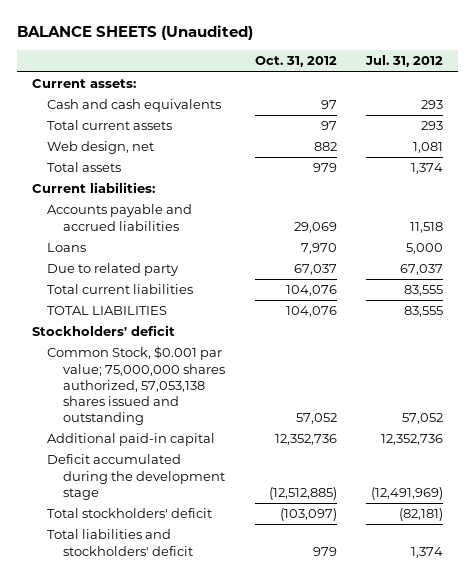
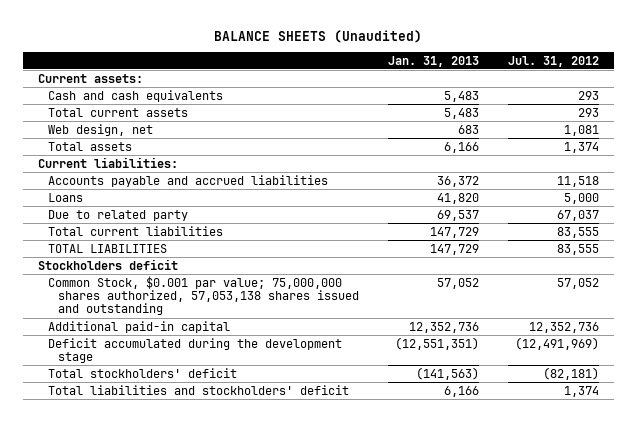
[254,56,337,68] Oct. 31, 2012 -> none
none -> [387,55,479,67] Jan. 31, 2013
[31,325,175,337] Stockholders' deficit -> [37,258,178,270] Stockholders deficit

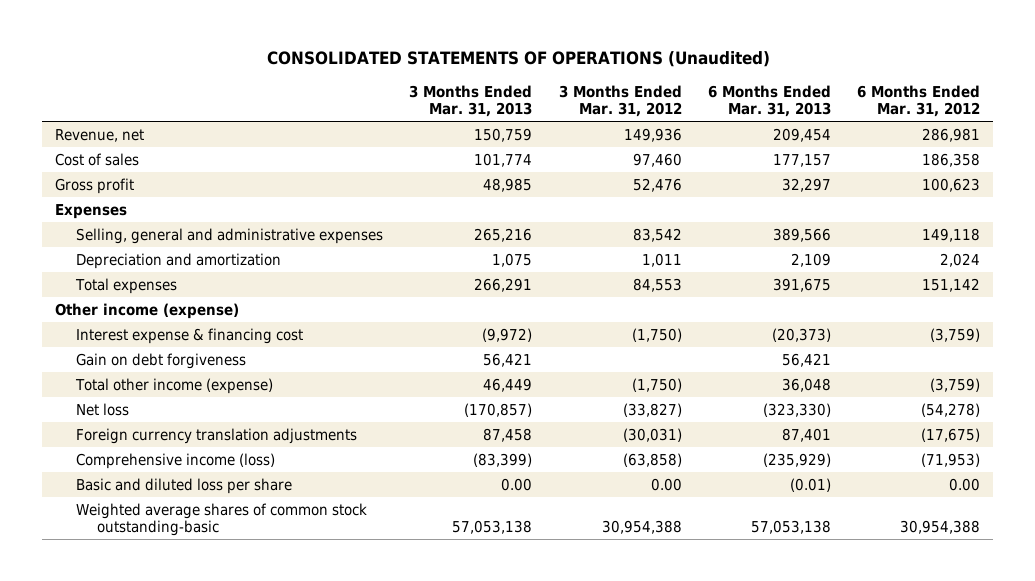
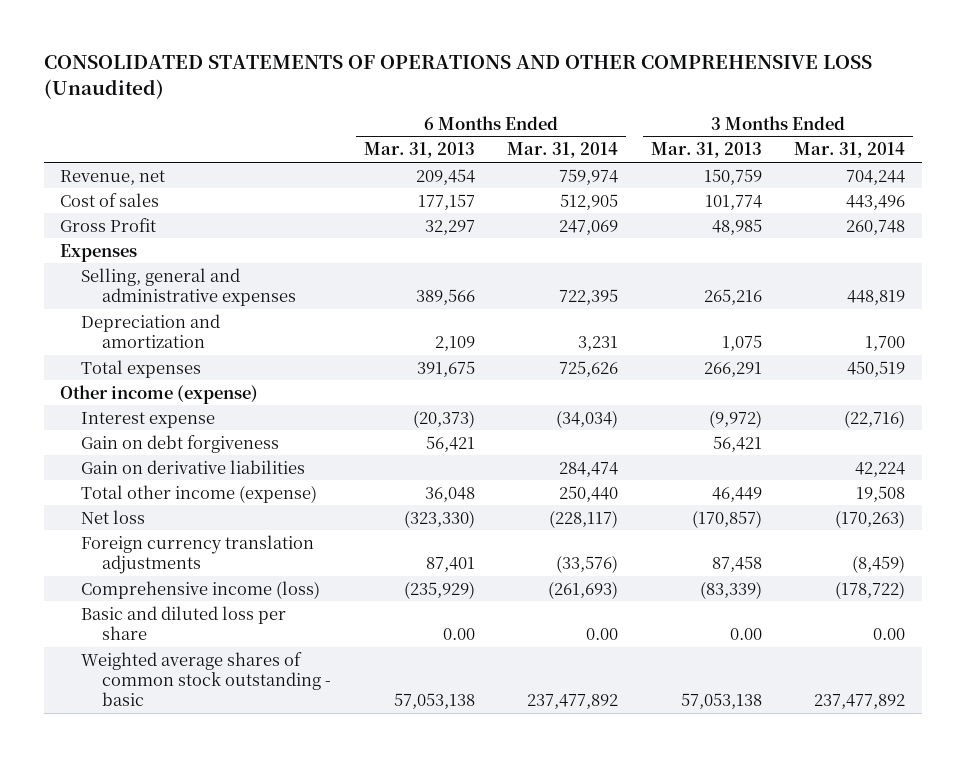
[266,51,770,68] CONSOLIDATED STATEMENTS OF OPERATIONS (Unaudited) -> [43,55,872,99] CONSOLIDATED STATEMENTS OF OPERATIONS AND OTHER COMPREHENSIVE LOSS (Unaudited)
[558,84,682,118] 3 Months Ended Mar. 31, 2012 -> none
[857,84,981,118] 6 Months Ended Mar. 31, 2012 -> none
none -> [507,142,619,159] Mar. 31, 2014
none -> [794,142,906,159] Mar. 31, 2014
[55,177,135,194] Gross profit -> [59,217,156,232] Gross Profit
[76,327,304,344] Interest expense & financing cost -> [81,411,216,428] Interest expense
none -> [81,459,306,474] Gain on derivative liabilities
[473,452,533,467] (83,399) -> [699,580,762,599] (83,339)
[789,477,831,492] (0.01) -> [442,627,475,640] 0.00
[76,502,368,537] Weighted average shares of common stock outstanding-basic -> [81,651,332,707] Weighted average shares of common stock outstanding - basic

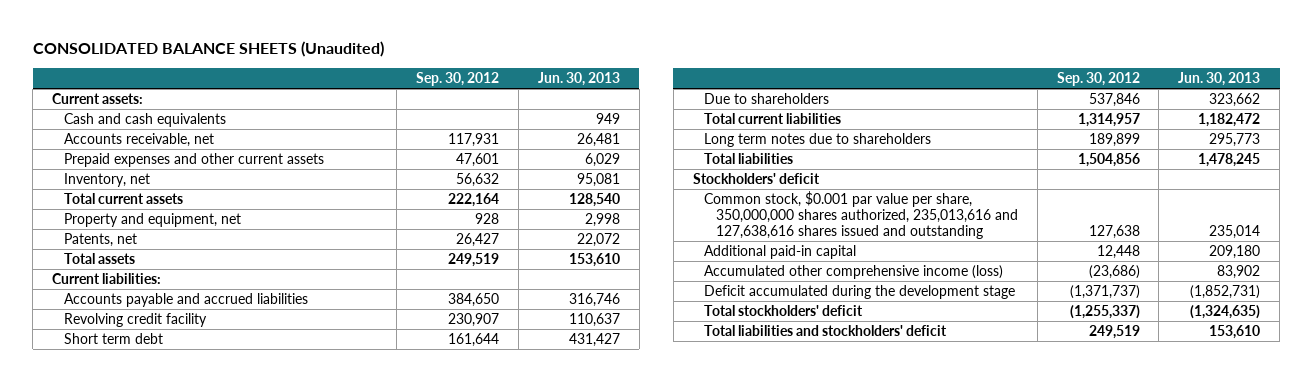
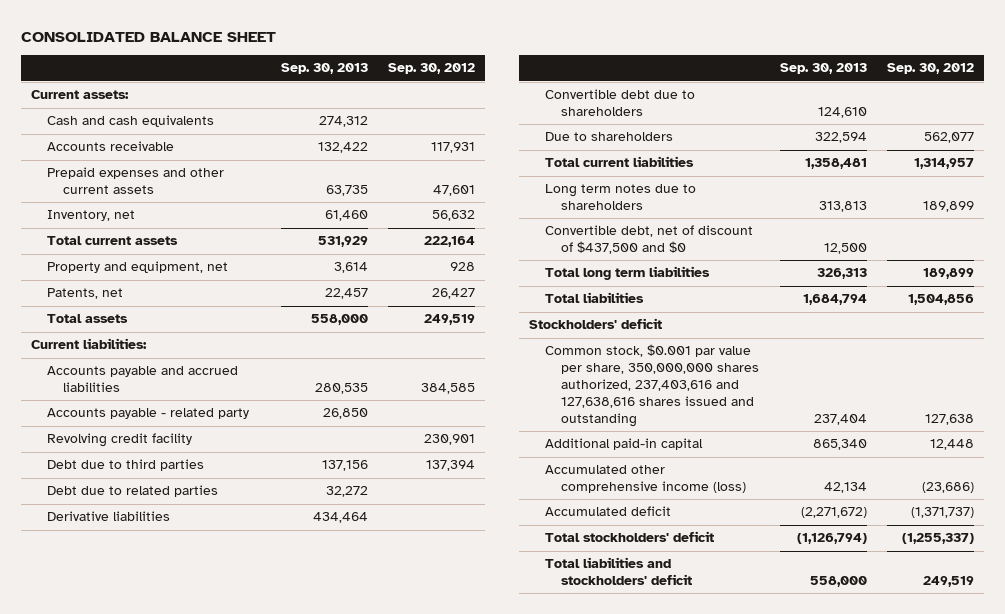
[32,41,384,58] CONSOLIDATED BALANCE SHEETS (Unaudited) -> [20,31,276,42] CONSOLIDATED BALANCE SHEET
[537,71,620,86] Jun. 30, 2013 -> none
none -> [281,63,369,75] Sep. 30, 2013
[63,133,214,148] Accounts receivable, net -> [46,141,174,152] Accounts receivable
[63,333,163,345] Short term debt -> none
[448,293,500,308] 384,650 -> [421,383,476,395] 384,585
none -> [46,408,249,420] Accounts payable - related party
[448,313,500,328] 230,907 -> [424,434,476,446] 230,901
none -> [46,459,204,472] Debt due to third parties
none -> [46,485,218,498] Debt due to related parties
none -> [46,511,170,522] Derivative liabilities
none -> [545,89,696,117] Convertible debt due to shareholders
[1088,93,1140,108] 537,846 -> [923,132,974,144] 562,077
none -> [545,225,754,255] Convertible debt, net of discount of $437,500 and $0
none -> [545,266,711,281] Total long term liabilities
[704,191,1018,239] Common stock, $0.001 par value per share, 350,000,000 shares authorized, 235,013,616 and 127,638,616 shares issued and outstanding -> [545,344,760,427] Common stock, $0.001 par value per share, 350,000,000 shares authorized, 237,403,616 and 127,638,616 shares issued and outstanding
[704,285,1016,300] Deficit accumulated during the development stage -> [545,506,672,517] Accumulated deficit

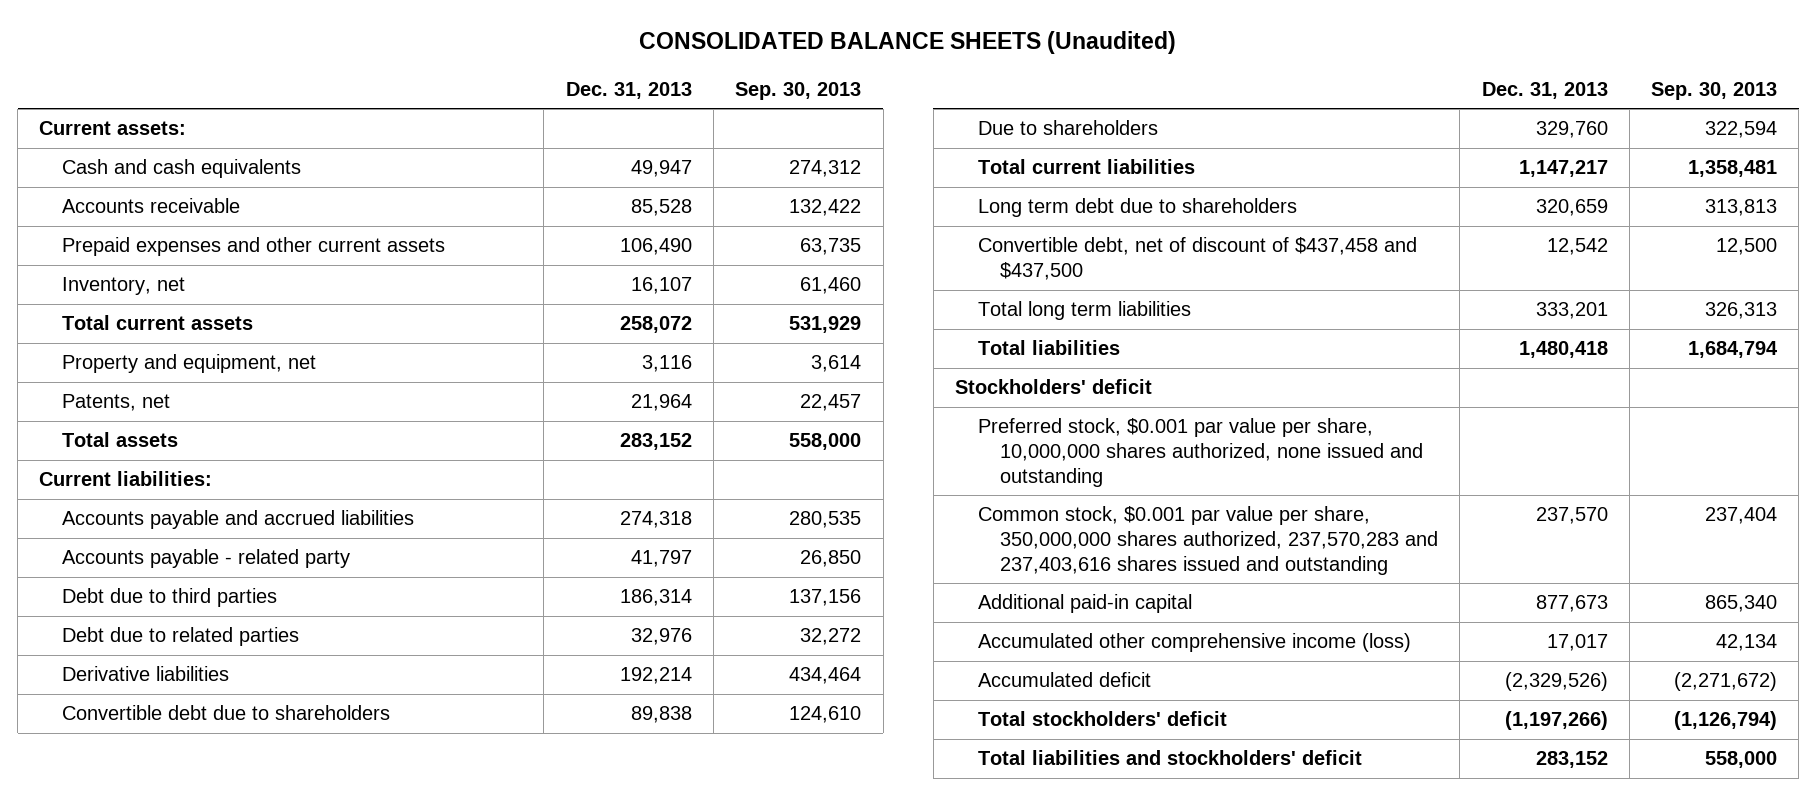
[20,31,276,42] CONSOLIDATED BALANCE SHEET -> [639,30,1177,54] CONSOLIDATED BALANCE SHEETS (Unaudited)
[388,63,476,75] Sep. 30, 2012 -> none
none -> [565,81,692,99] Dec. 31, 2013
[46,433,192,448] Revolving credit facility -> none
[545,184,697,211] Long term notes due to shareholders -> [977,198,1297,218] Long term debt due to shareholders
[545,225,754,255] Convertible debt, net of discount of $437,500 and $0 -> [977,237,1417,281] Convertible debt, net of discount of $437,458 and $437,500
none -> [977,418,1423,487] Preferred stock, $0.001 par value per share, 10,000,000 shares authorized, none issued and outstanding
[545,344,760,427] Common stock, $0.001 par value per share, 350,000,000 shares authorized, 237,403,616 and 127,638,616 shares issued and outstanding -> [977,506,1438,575] Common stock, $0.001 par value per share, 350,000,000 shares authorized, 237,570,283 and 237,403,616 shares issued and outstanding

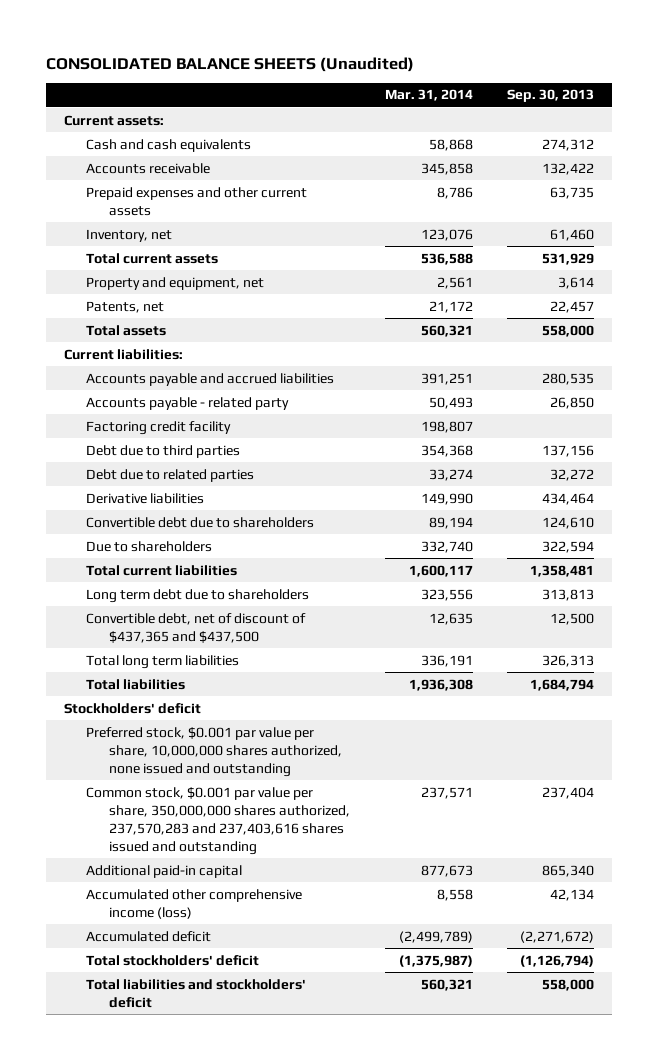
[565,81,692,99] Dec. 31, 2013 -> none
none -> [384,89,473,102] Mar. 31, 2014
none -> [86,420,232,435] Factoring credit facility
[977,237,1417,281] Convertible debt, net of discount of $437,458 and $437,500 -> [86,612,307,643] Convertible debt, net of discount of $437,365 and $437,500

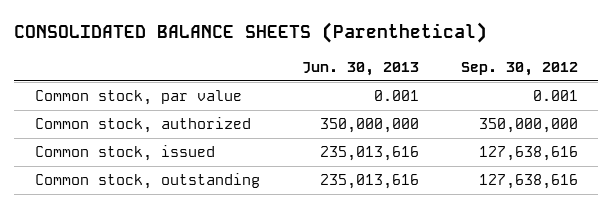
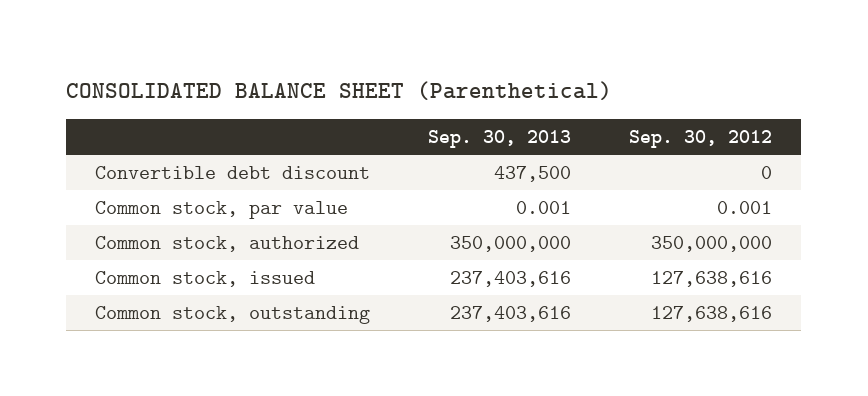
[14,21,488,43] CONSOLIDATED BALANCE SHEETS (Parenthetical) -> [66,81,613,101] CONSOLIDATED BALANCE SHEET (Parenthetical)
[301,61,419,76] Jun. 30, 2013 -> none
none -> [428,130,572,149] Sep. 30, 2013
none -> [95,165,371,179] Convertible debt discount

